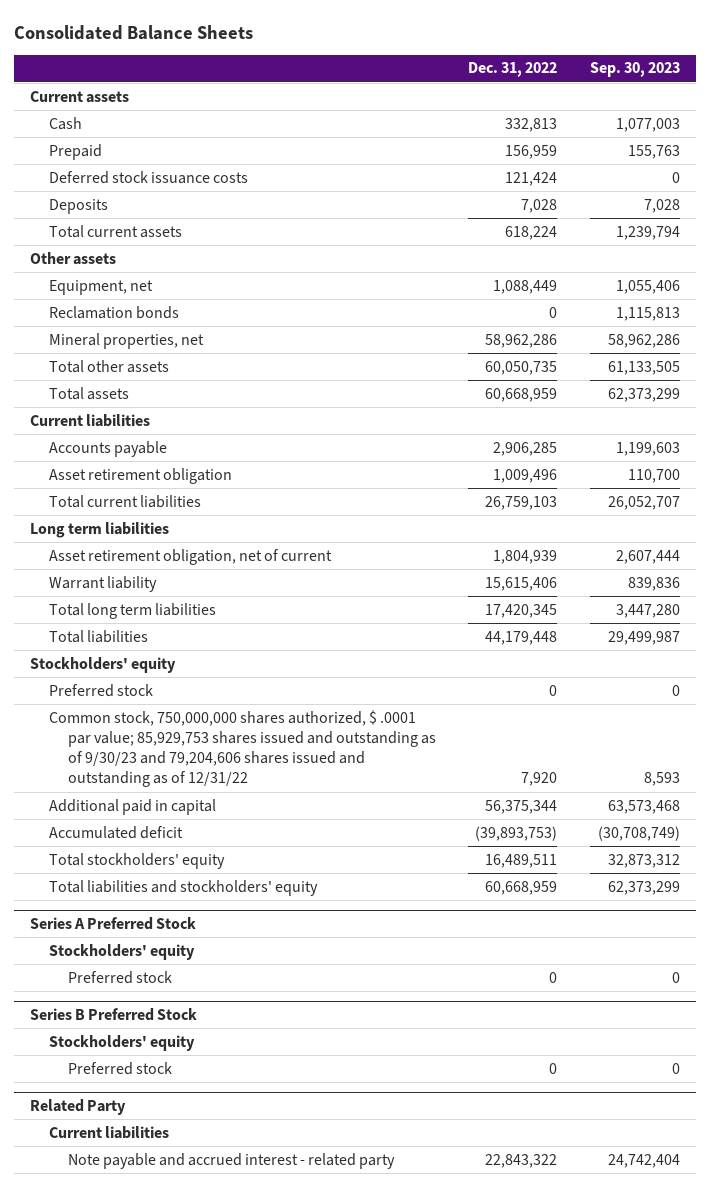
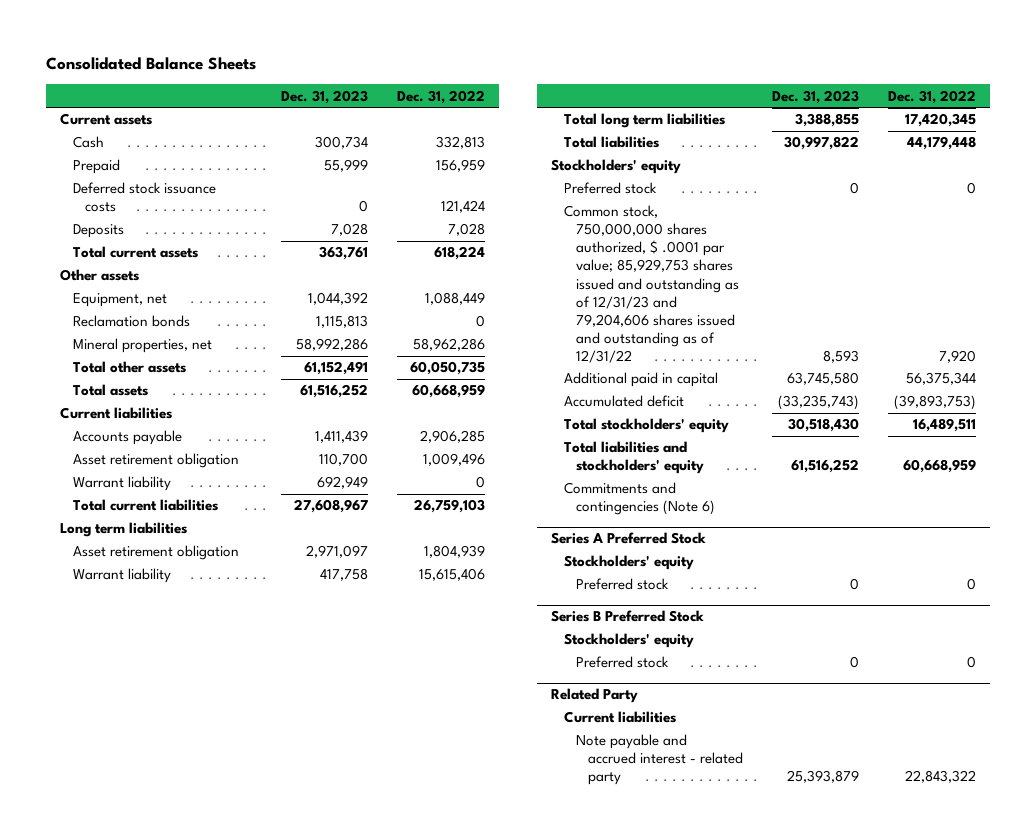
[589,62,680,78] Sep. 30, 2023 -> none
none -> [281,89,369,104] Dec. 31, 2023
none -> [72,476,171,492] Warrant liability
[48,548,332,565] Asset retirement obligation, net of current -> [72,545,239,561] Asset retirement obligation
[48,709,436,788] Common stock, 750,000,000 shares authorized, $ .0001 par value; 85,929,753 shares issued and outstanding as of 9/30/23 and 79,204,606 shares issued and outstanding as of 12/31/22 -> [563,205,739,363] Common stock, 750,000,000 shares authorized, $ .0001 par value; 85,929,753 shares issued and outstanding as of 12/31/23 and 79,204,606 shares issued and outstanding as of 12/31/22
none -> [563,482,715,516] Commitments and contingencies (Note 6)

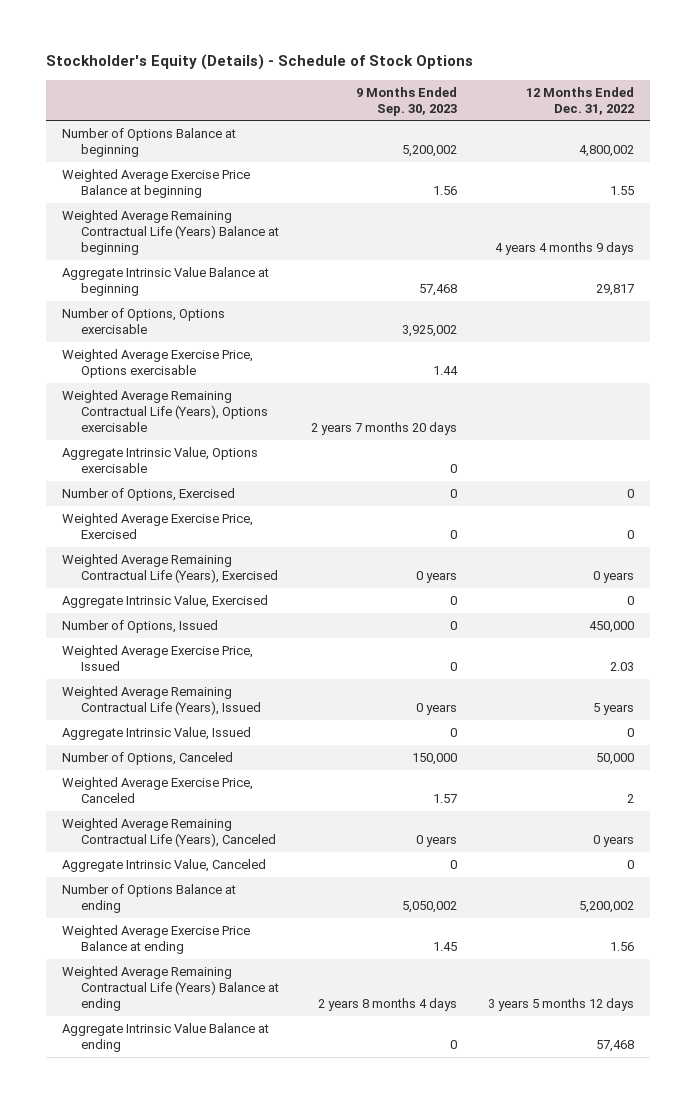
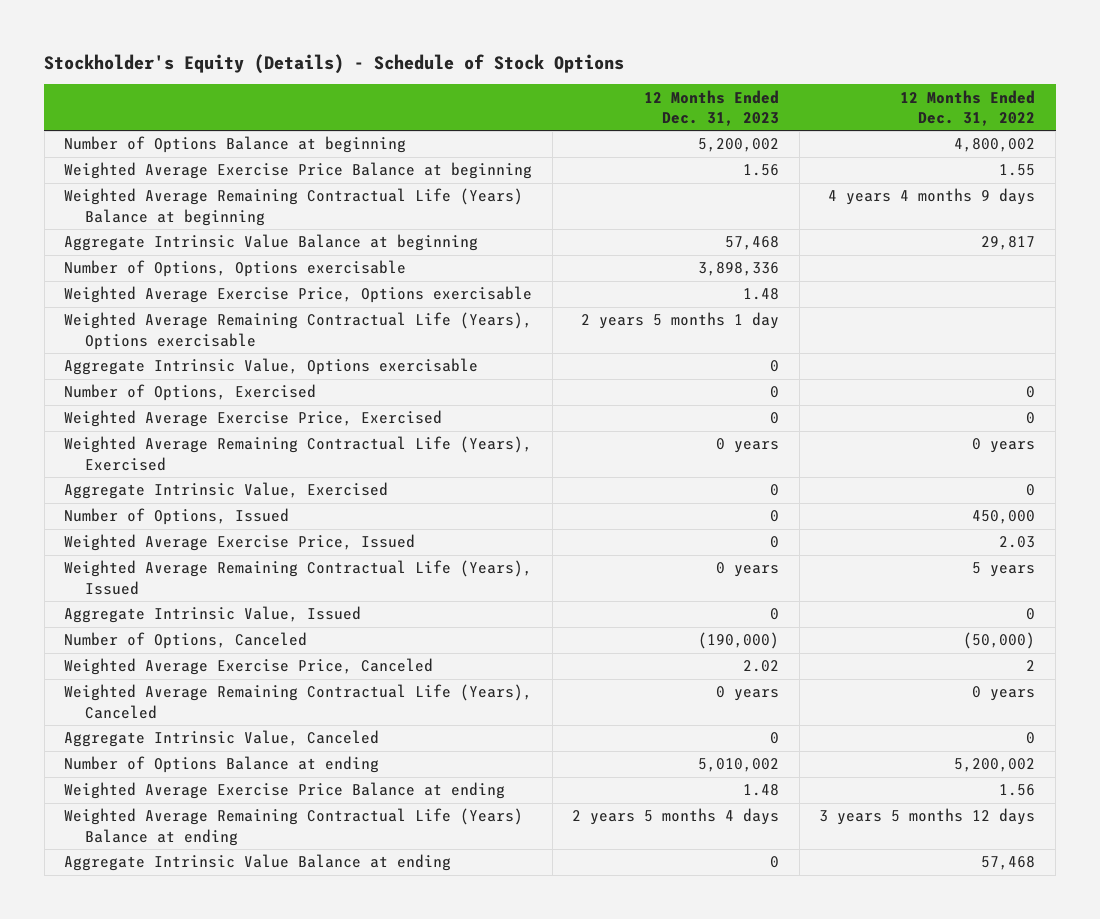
[355,86,457,116] 9 Months Ended Sep. 30, 2023 -> none
none -> [644,89,780,126] 12 Months Ended Dec. 31, 2023
[596,753,635,766] 50,000 -> [963,632,1036,650] (50,000)

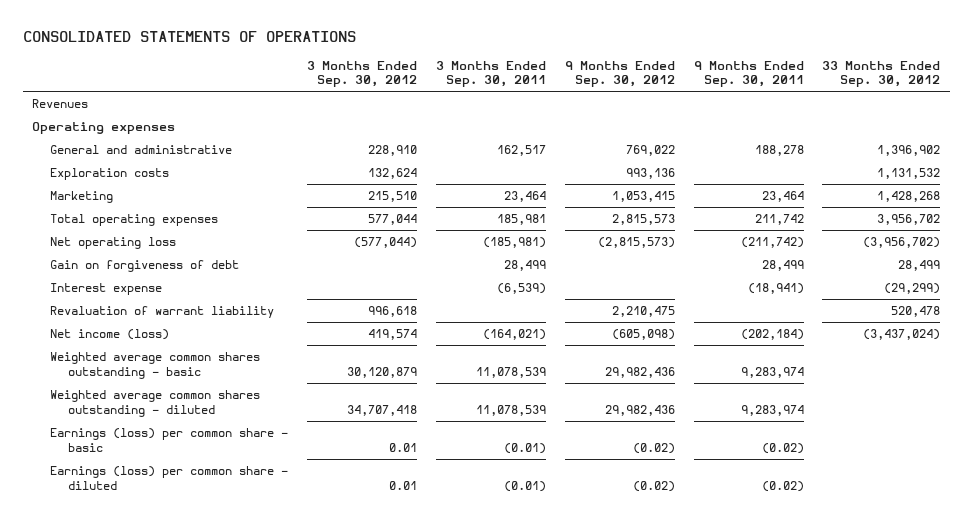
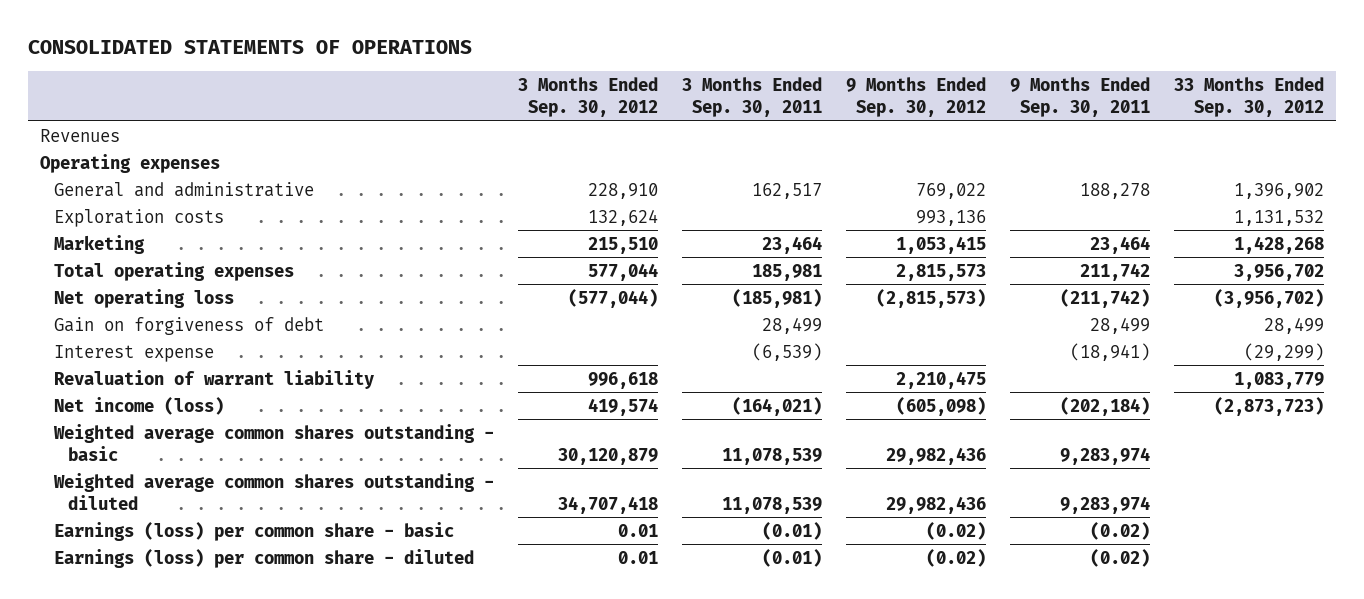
[891,306,941,318] 520,478 -> [1234,371,1325,389] 1,083,779
[863,329,941,341] (3,437,024) -> [1214,396,1325,416] (2,873,723)

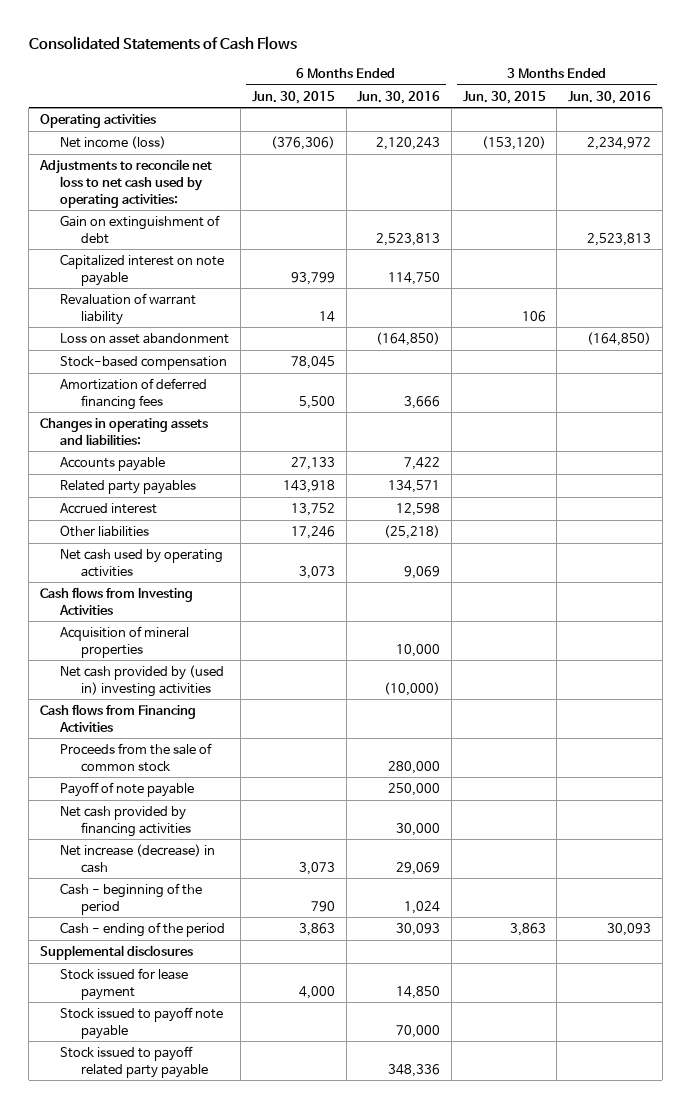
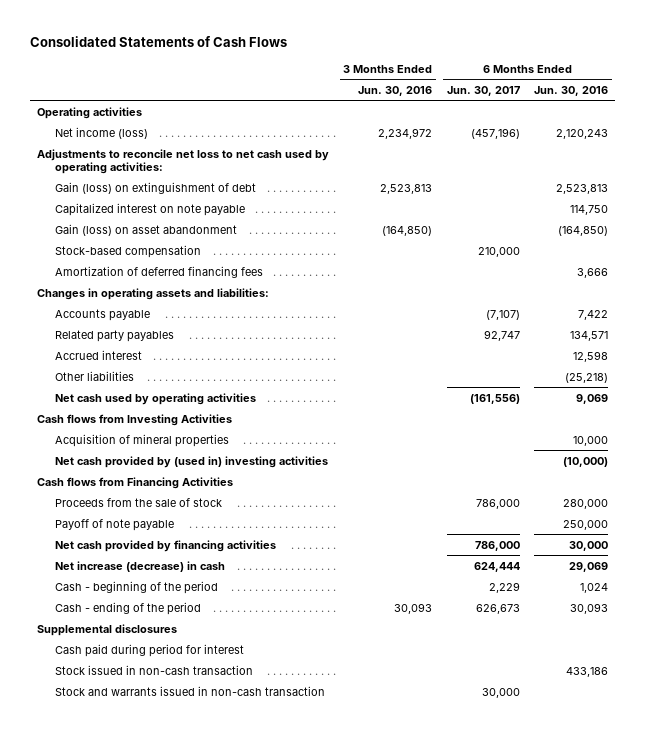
[251,90,335,104] Jun. 30, 2015 -> none
[462,90,546,104] Jun. 30, 2015 -> none
none -> [446,85,520,96] Jun. 30, 2017
[60,214,221,244] Gain on extinguishment of debt -> [55,181,257,194] Gain (loss) on extinguishment of debt
[60,292,197,325] Revaluation of warrant liability -> none
[60,332,230,344] Loss on asset abandonment -> [55,223,238,236] Gain (loss) on asset abandonment
[60,742,213,772] Proceeds from the sale of common stock -> [55,497,223,507] Proceeds from the sale of stock
[60,1006,224,1039] Stock issued to payoff note payable -> none
[60,1045,209,1078] Stock issued to payoff related party payable -> none
none -> [55,643,245,657] Cash paid during period for interest
[60,967,189,1000] Stock issued for lease payment -> [55,664,254,675] Stock issued in non-cash transaction
[396,985,441,999] 14,850 -> [566,666,609,677] 433,186
none -> [55,685,326,696] Stock and warrants issued in non-cash transaction

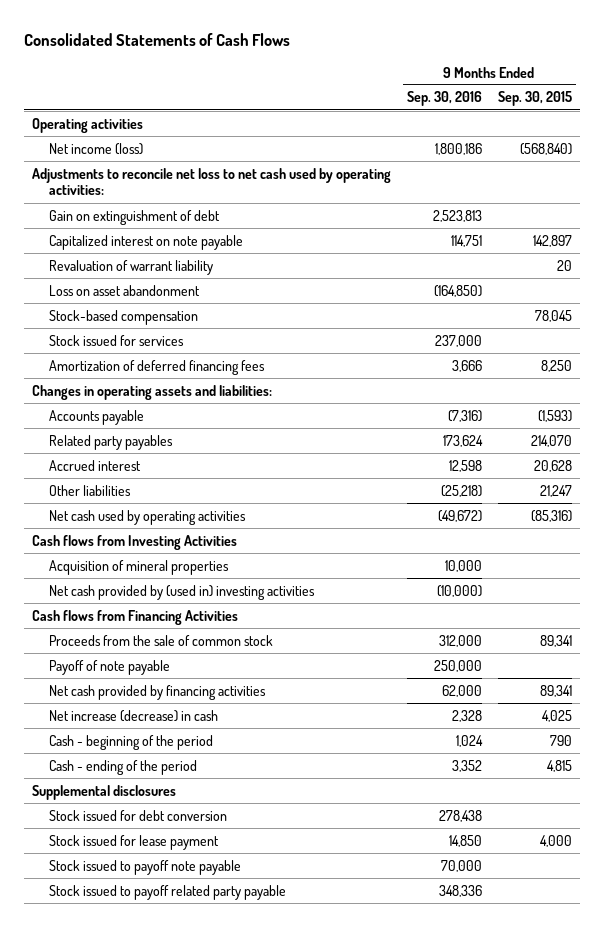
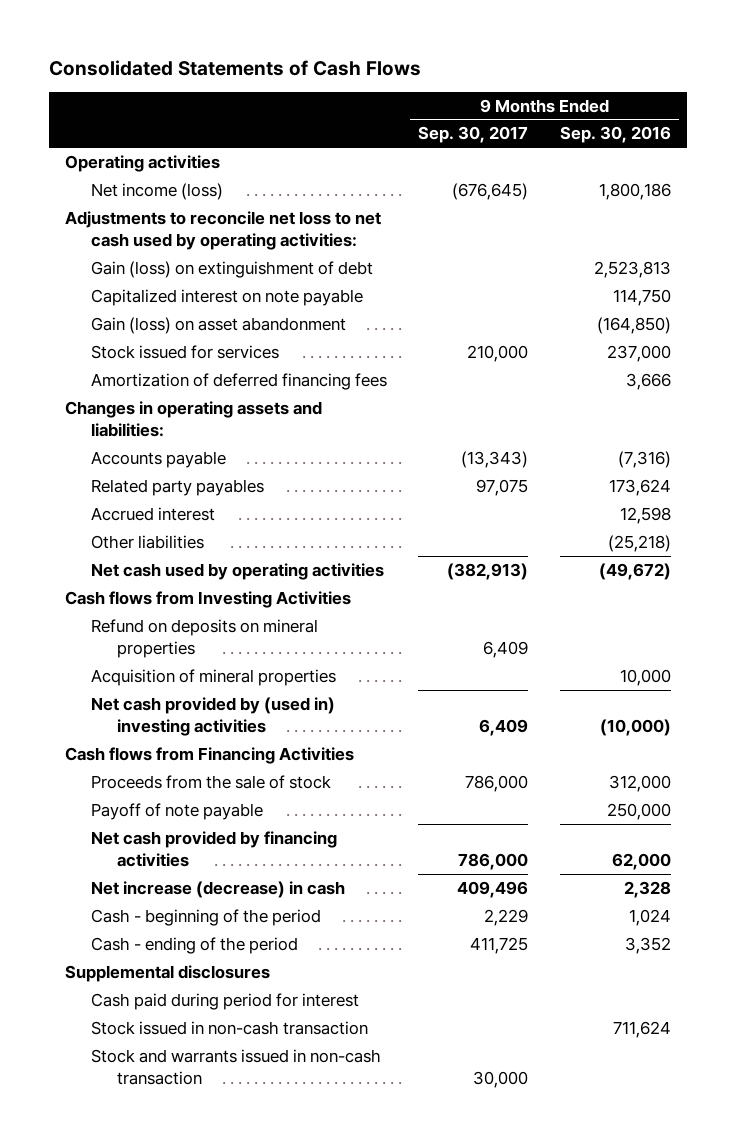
[497,91,572,107] Sep. 30, 2015 -> none
none -> [418,126,529,144] Sep. 30, 2017
[48,259,213,275] Revaluation of warrant liability -> none
[48,309,198,325] Stock-based compensation -> none
[48,209,220,225] Gain on extinguishment of debt -> [90,260,373,278] Gain (loss) on extinguishment of debt
[450,234,482,247] 114,751 -> [612,288,671,306] 114,750
[48,284,200,296] Loss on asset abandonment -> [90,316,346,334] Gain (loss) on asset abandonment
none -> [90,618,318,658] Refund on deposits on mineral properties
[48,634,273,646] Proceeds from the sale of common stock -> [90,774,331,789] Proceeds from the sale of stock
[48,809,227,821] Stock issued for debt conversion -> none
[48,859,241,875] Stock issued to payoff note payable -> none
[48,884,286,900] Stock issued to payoff related party payable -> none
none -> [90,992,359,1010] Cash paid during period for interest
[48,834,219,850] Stock issued for lease payment -> [90,1020,368,1035] Stock issued in non-cash transaction
[448,834,482,847] 14,850 -> [612,1020,671,1038] 711,624
none -> [90,1048,381,1085] Stock and warrants issued in non-cash transaction

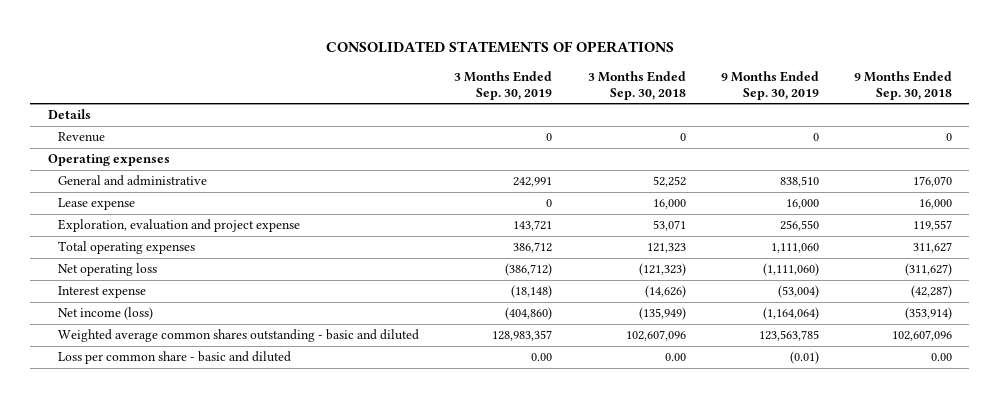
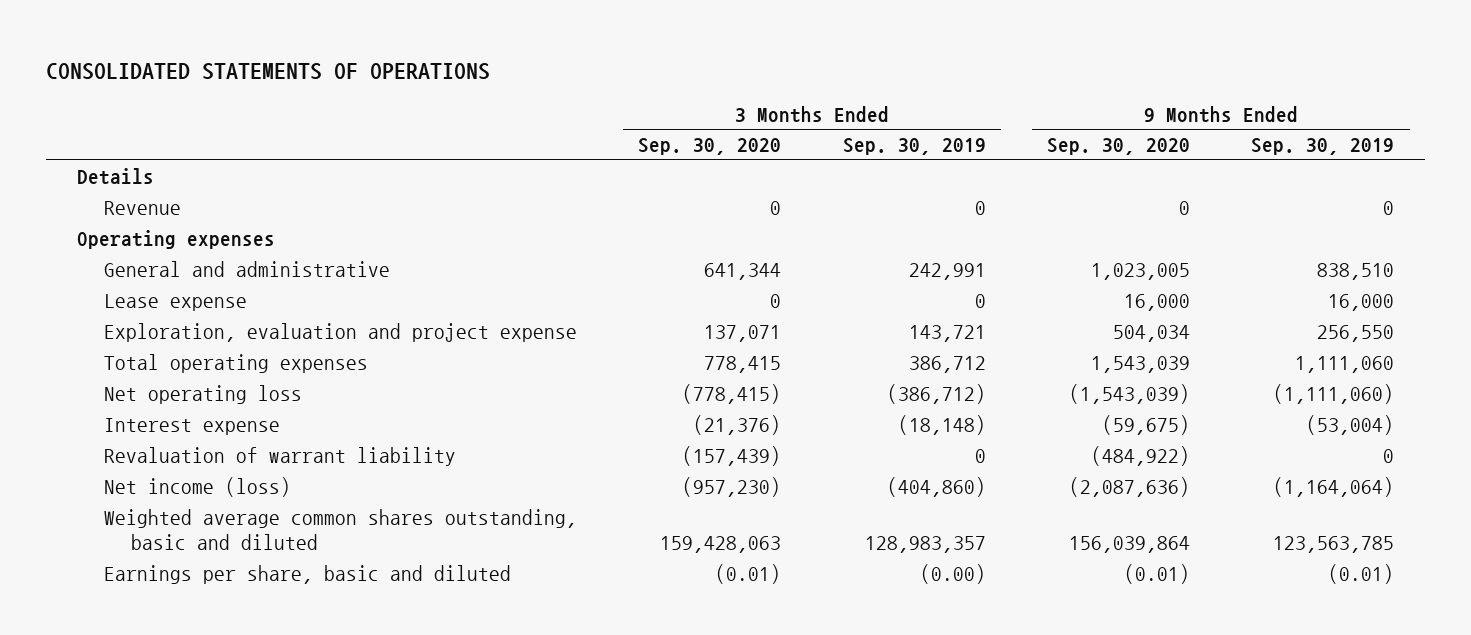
[587,70,686,100] 3 Months Ended Sep. 30, 2018 -> none
[853,70,952,100] 9 Months Ended Sep. 30, 2018 -> none
none -> [638,138,782,156] Sep. 30, 2020
none -> [1047,138,1191,156] Sep. 30, 2020
none -> [104,446,457,466] Revaluation of warrant liability
[58,329,420,343] Weighted average common shares outstanding - basic and diluted -> [104,508,578,551] Weighted average common shares outstanding, basic and diluted
[58,351,292,365] Loss per common share - basic and diluted -> [104,564,512,584] Earnings per share, basic and diluted
[531,353,553,362] 0.00 -> [919,563,986,584] (0.00)

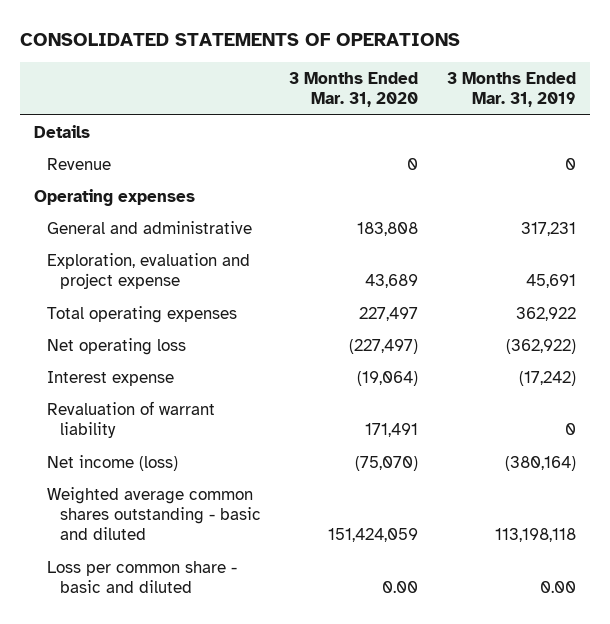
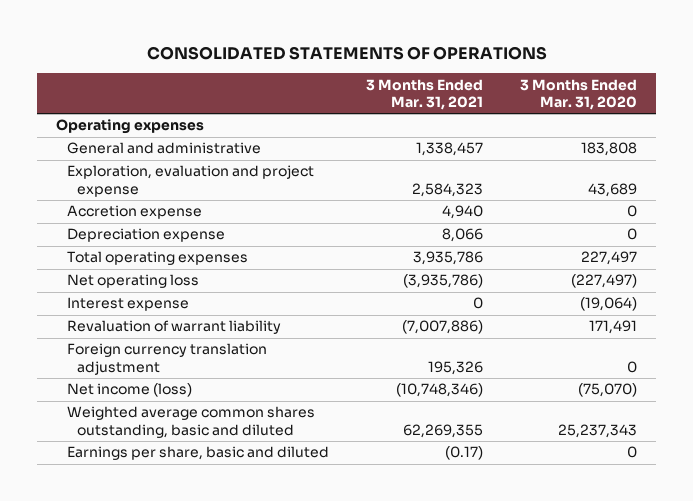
[446,72,576,108] 3 Months Ended Mar. 31, 2019 -> none
none -> [365,78,483,111] 3 Months Ended Mar. 31, 2021
[34,124,91,138] Details -> none
[47,157,112,170] Revenue -> none
none -> [66,205,202,220] Accretion expense
none -> [66,228,225,243] Depreciation expense
none -> [66,343,267,375] Foreign currency translation adjustment
[47,486,262,541] Weighted average common shares outstanding - basic and diluted -> [66,406,315,438] Weighted average common shares outstanding, basic and diluted
[328,528,419,543] 151,424,059 -> [558,423,638,438] 25,237,343
[47,560,238,594] Loss per common share - basic and diluted -> [66,446,329,461] Earnings per share, basic and diluted
[382,581,419,594] 0.00 -> [627,446,638,459] 0

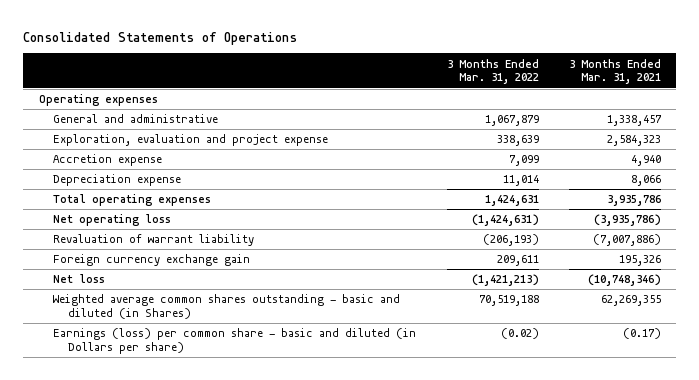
[146,46,547,61] CONSOLIDATED STATEMENTS OF OPERATIONS -> [23,31,298,45] Consolidated Statements of Operations
[520,78,638,111] 3 Months Ended Mar. 31, 2020 -> none
none -> [446,58,539,85] 3 Months Ended Mar. 31, 2022
[66,297,189,312] Interest expense -> none
[66,343,267,375] Foreign currency translation adjustment -> [53,254,251,267] Foreign currency exchange gain
[66,383,192,398] Net income (loss) -> [53,274,106,284] Net loss
[66,406,315,438] Weighted average common shares outstanding, basic and diluted -> [53,294,401,320] Weighted average common shares outstanding - basic and diluted (in Shares)
[66,446,329,461] Earnings per share, basic and diluted -> [53,328,417,355] Earnings (loss) per common share - basic and diluted (in Dollars per share)

